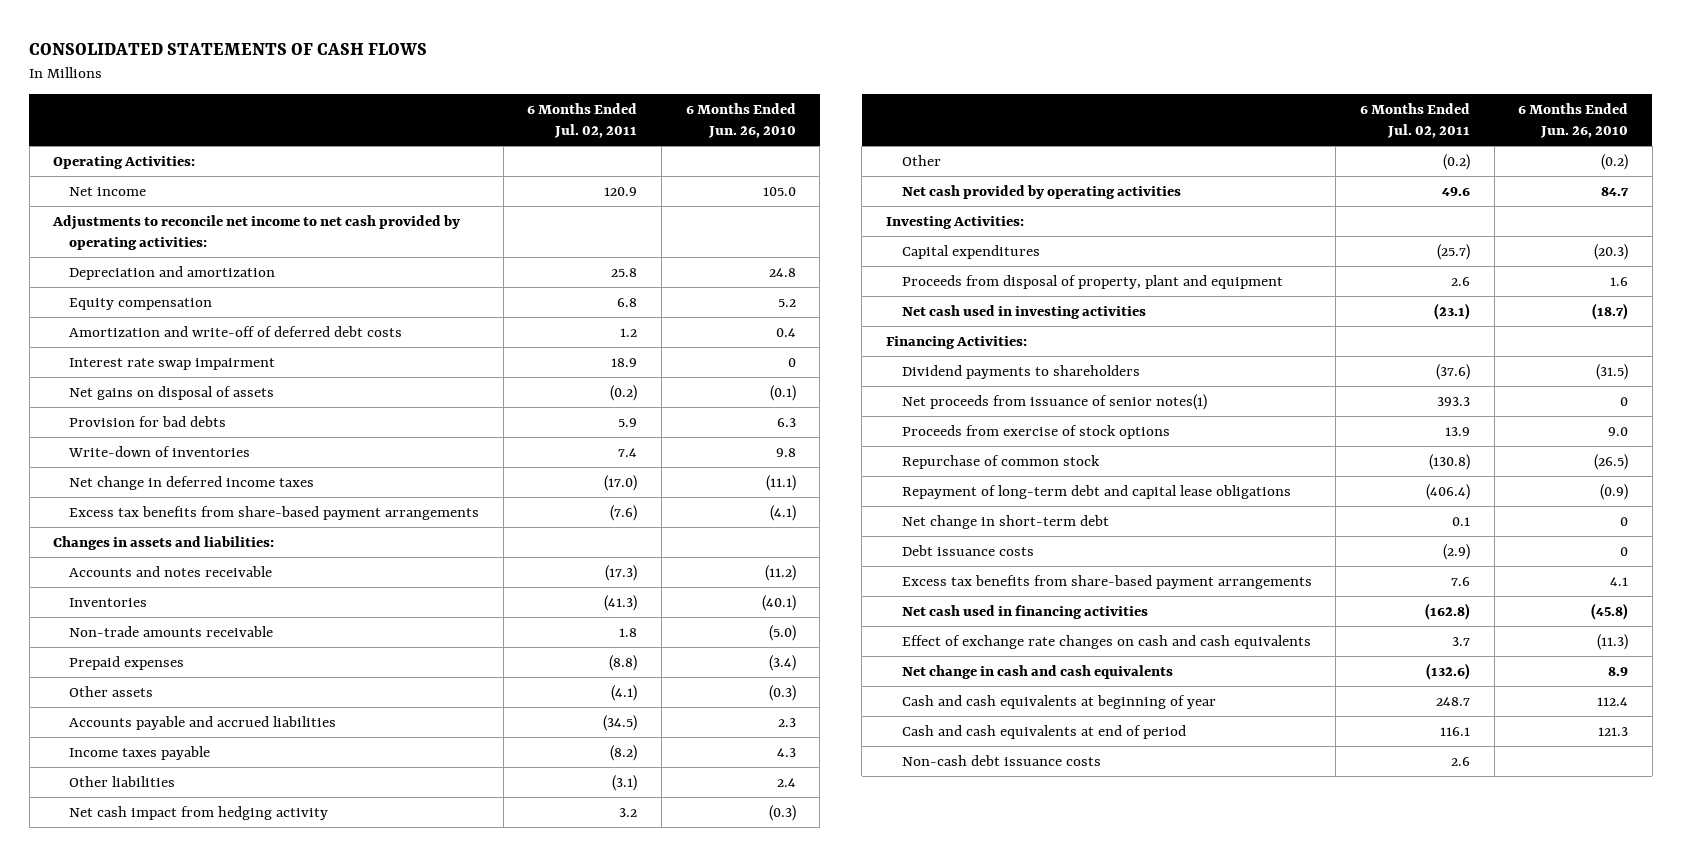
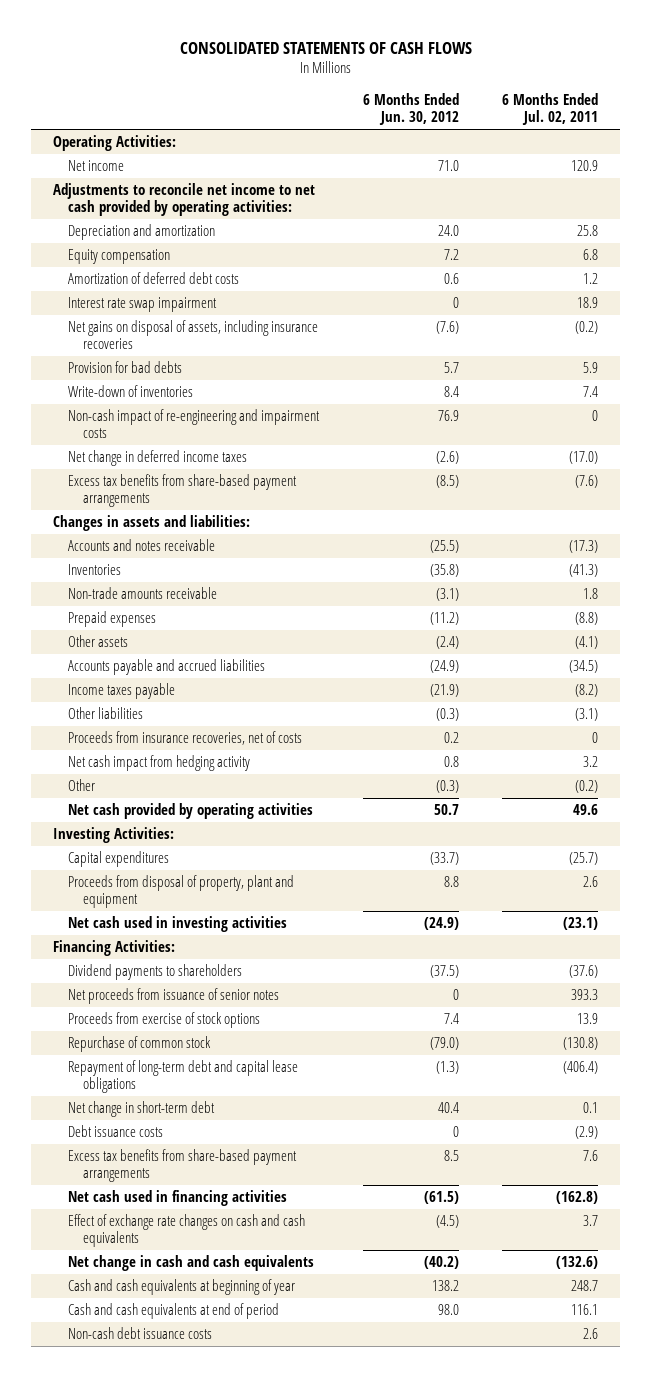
[685,103,796,139] 6 Months Ended Jun. 26, 2010 -> none
none -> [362,93,459,126] 6 Months Ended Jun. 30, 2012
[68,325,402,337] Amortization and write-off of deferred debt costs -> [68,272,240,285] Amortization of deferred debt costs
[68,385,274,400] Net gains on disposal of assets -> [68,320,319,350] Net gains on disposal of assets, including insurance recoveries
none -> [68,409,321,439] Non-cash impact of re-engineering and impairment costs
none -> [68,731,303,746] Proceeds from insurance recoveries, net of costs
[901,393,1207,410] Net proceeds from issuance of senior notes(1) -> [68,988,280,1005] Net proceeds from issuance of senior notes

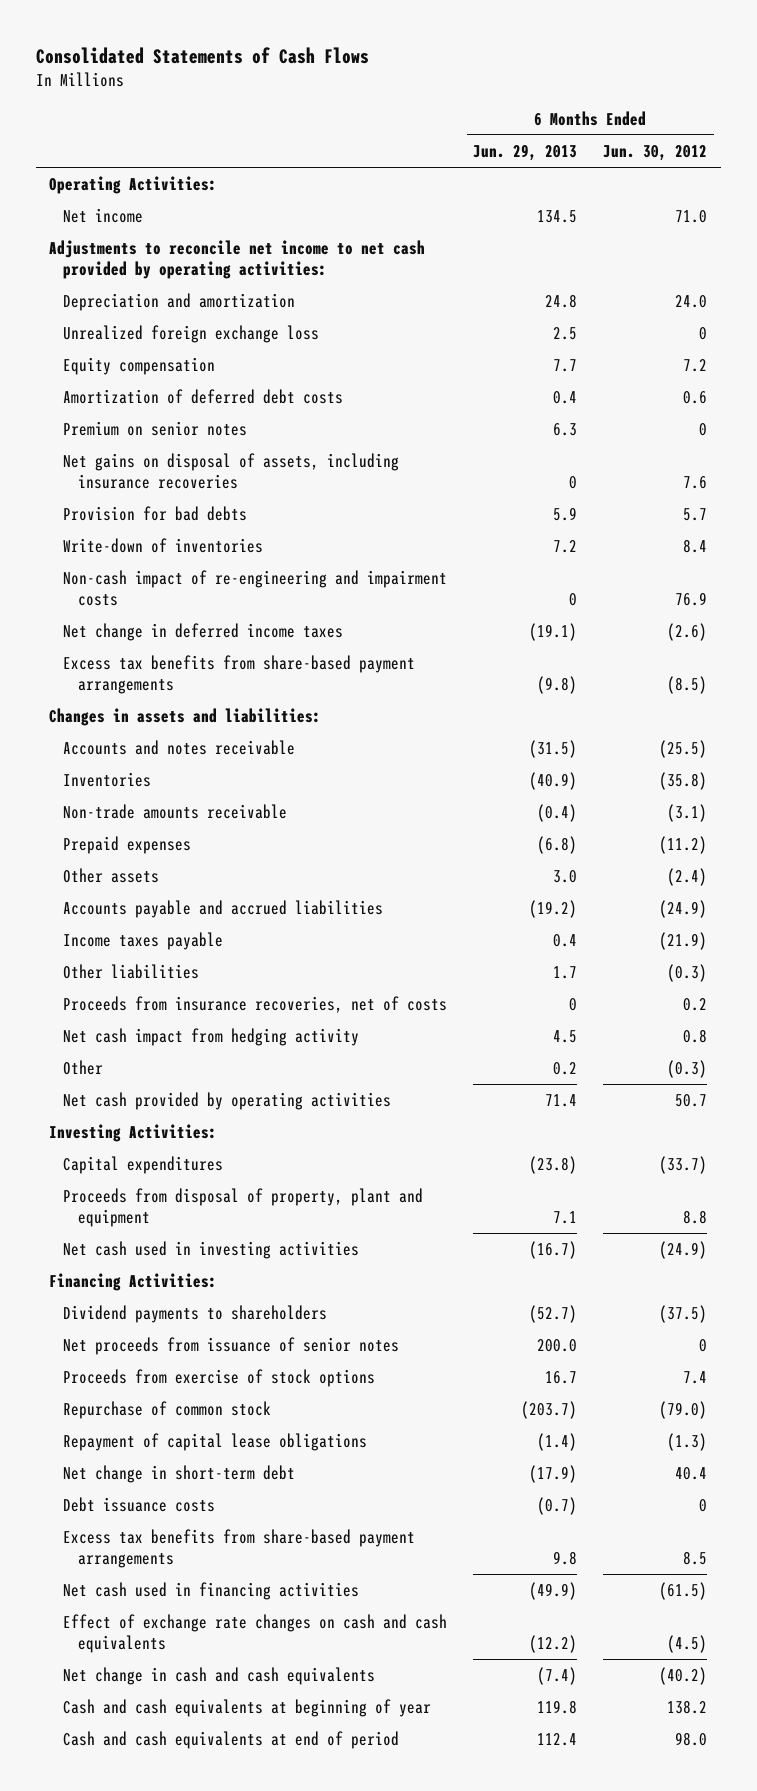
[179,41,472,54] CONSOLIDATED STATEMENTS OF CASH FLOWS -> [35,46,369,64] Consolidated Statements of Cash Flows
[502,93,599,126] 6 Months Ended Jul. 02, 2011 -> none
none -> [473,143,578,161] Jun. 29, 2013
none -> [63,325,320,344] Unrealized foreign exchange loss
[68,297,218,313] Interest rate swap impairment -> none
none -> [63,421,248,437] Premium on senior notes
[435,321,459,335] (7.6) -> [683,475,708,489] 7.6
[68,1060,299,1094] Repayment of long-term debt and capital lease obligations -> [63,1433,368,1452] Repayment of capital lease obligations
[68,1327,213,1340] Non-cash debt issuance costs -> none

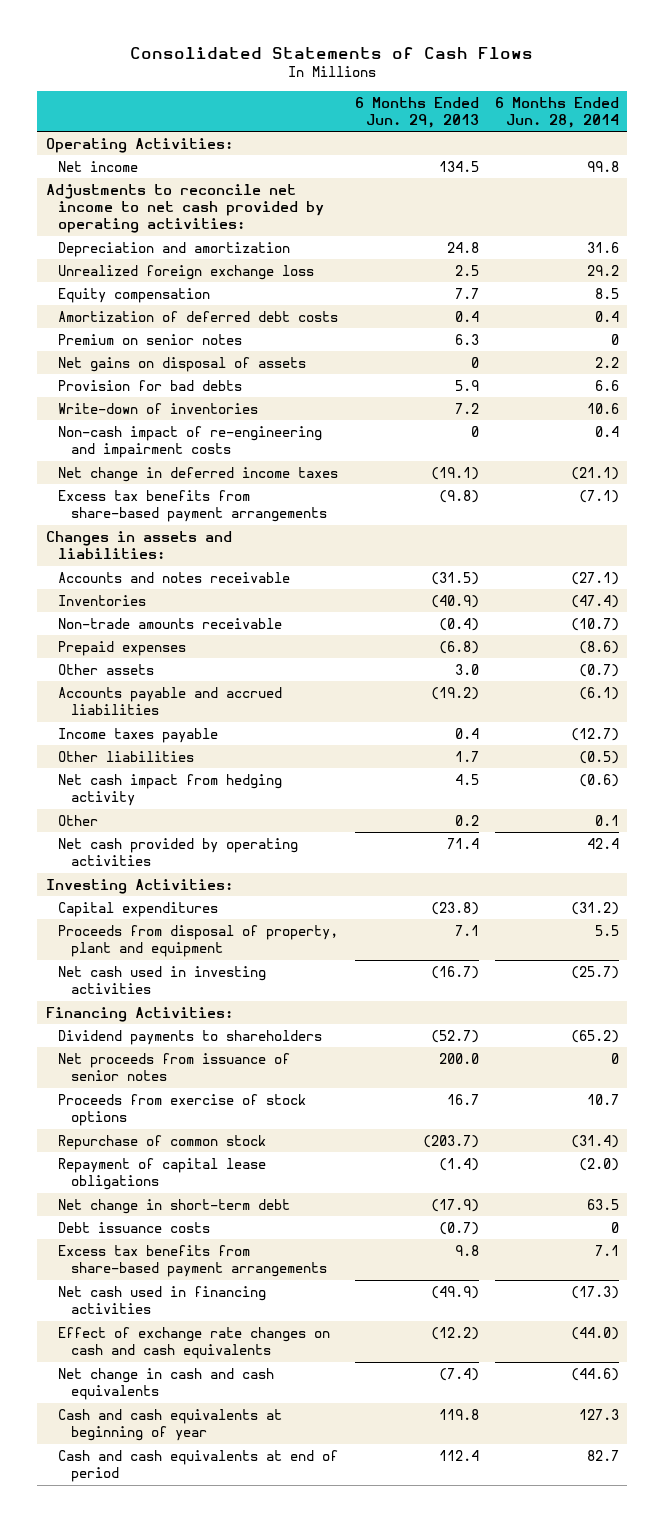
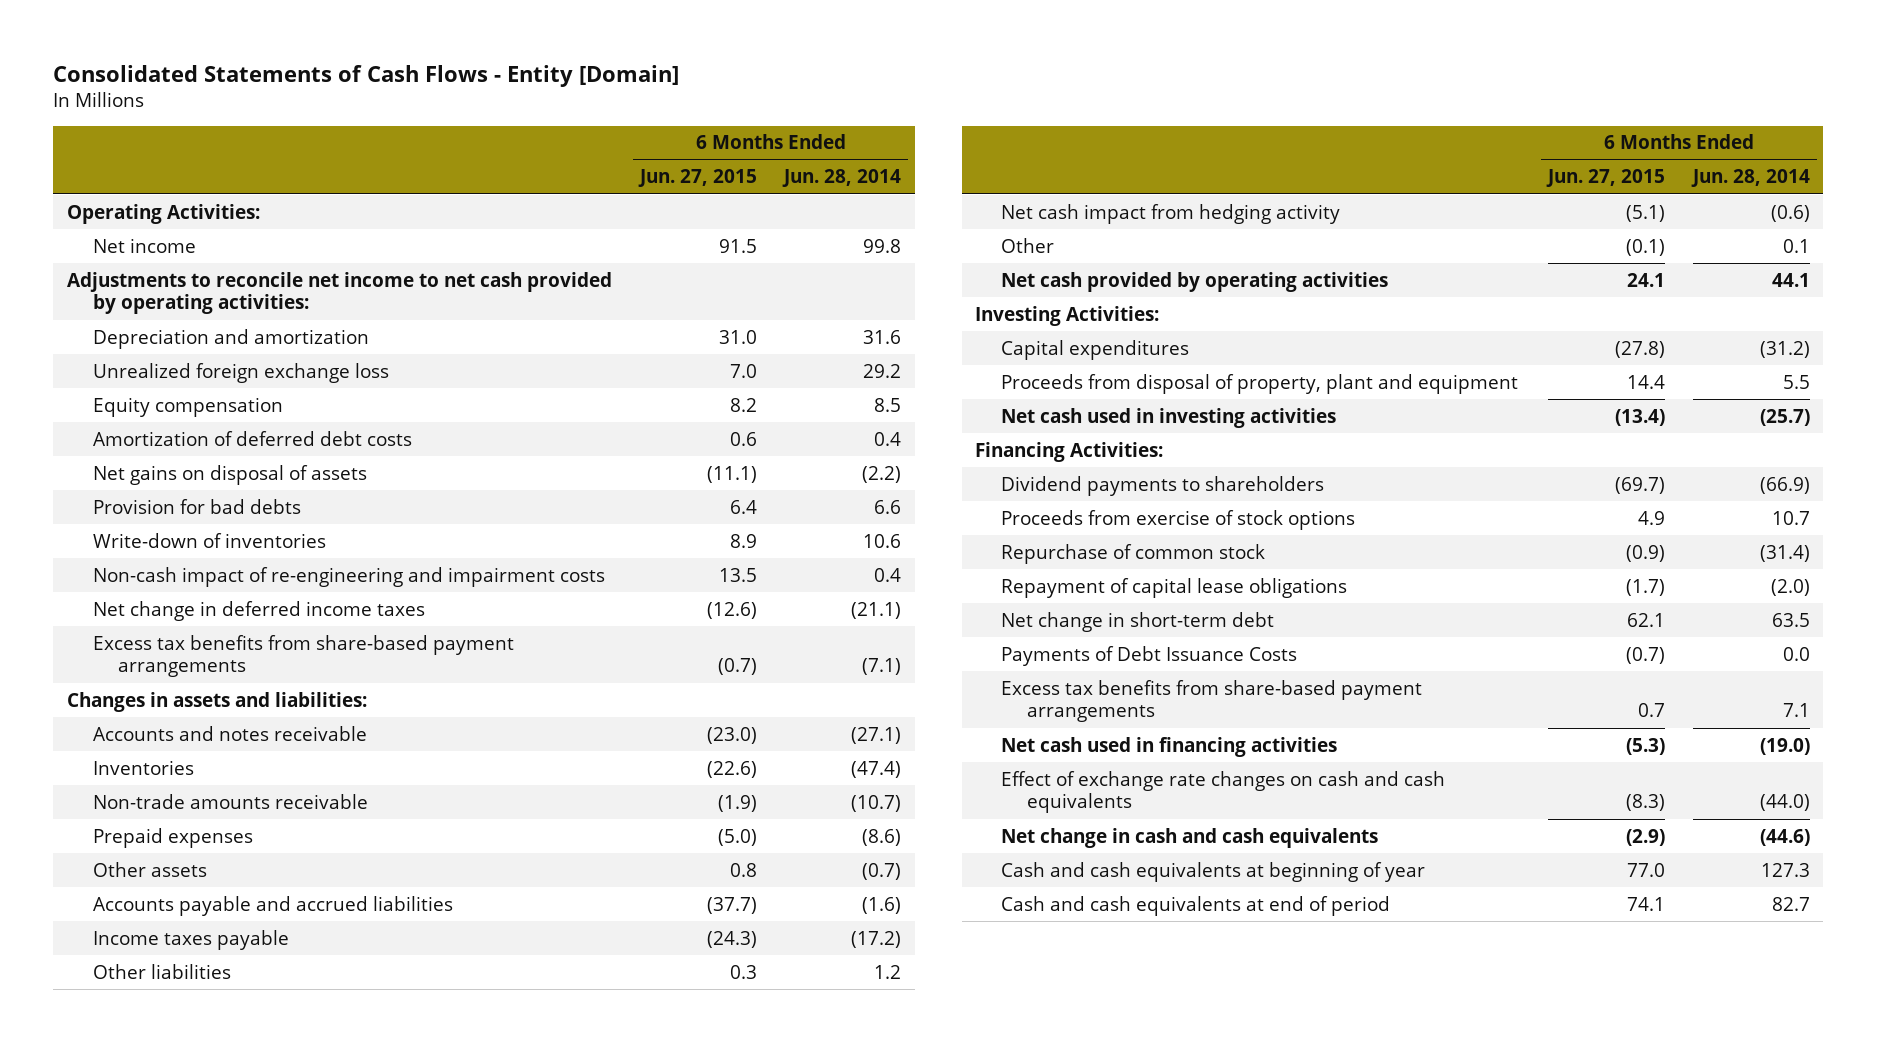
[130,46,534,59] Consolidated Statements of Cash Flows -> [53,65,680,88] Consolidated Statements of Cash Flows - Entity [Domain]
[354,96,479,128] 6 Months Ended Jun. 29, 2013 -> none
none -> [637,169,757,188] Jun. 27, 2015
[58,333,243,345] Premium on senior notes -> none
[595,356,620,368] 2.2 -> [862,465,902,483] (2.2)
[579,686,620,700] (6.1) -> [862,896,902,914] (1.6)
[571,727,620,741] (12.7) -> [851,930,902,948] (17.2)
[579,750,620,764] (0.5) -> [874,964,902,979] 1.2
[587,837,620,849] 42.4 -> [1771,272,1810,287] 44.1
[58,1052,291,1082] Net proceeds from issuance of senior notes -> none
[571,1029,620,1043] (65.2) -> [1759,476,1810,494] (66.9)
[58,1221,211,1233] Debt issuance costs -> [1001,645,1298,666] Payments of Debt Issuance Costs
[611,1221,620,1233] 0 -> [1782,646,1810,661] 0.0
[571,1285,620,1299] (17.3) -> [1759,737,1810,755] (19.0)

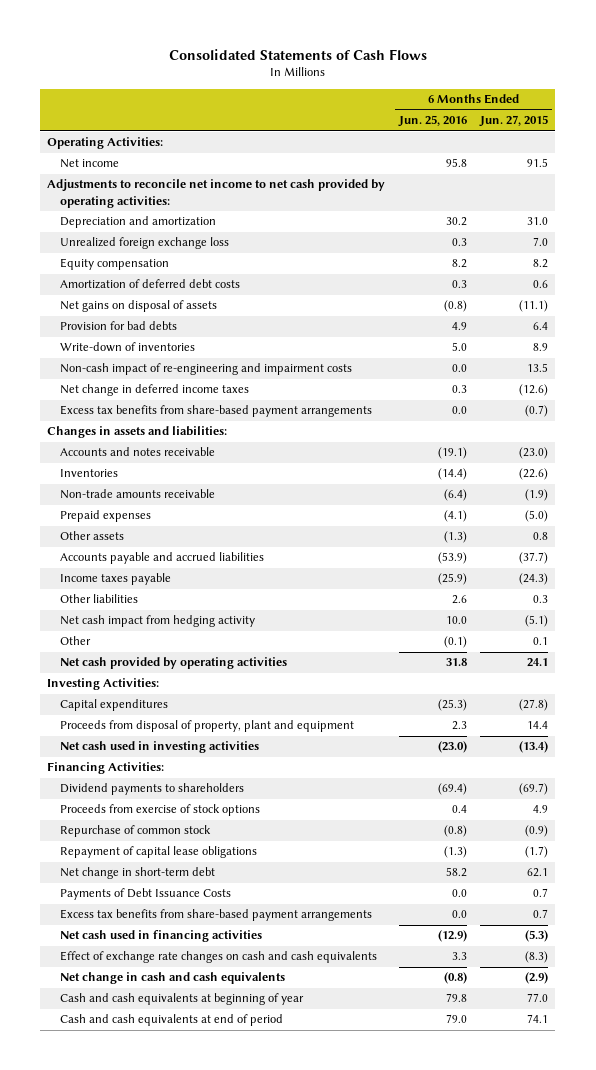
[53,65,680,88] Consolidated Statements of Cash Flows - Entity [Domain] -> [168,48,427,60] Consolidated Statements of Cash Flows
[782,169,902,188] Jun. 28, 2014 -> none
none -> [397,115,467,128] Jun. 25, 2016
[1626,238,1666,256] (0.1) -> [533,637,549,646] 0.1
[1626,646,1666,664] (0.7) -> [533,888,549,898] 0.7

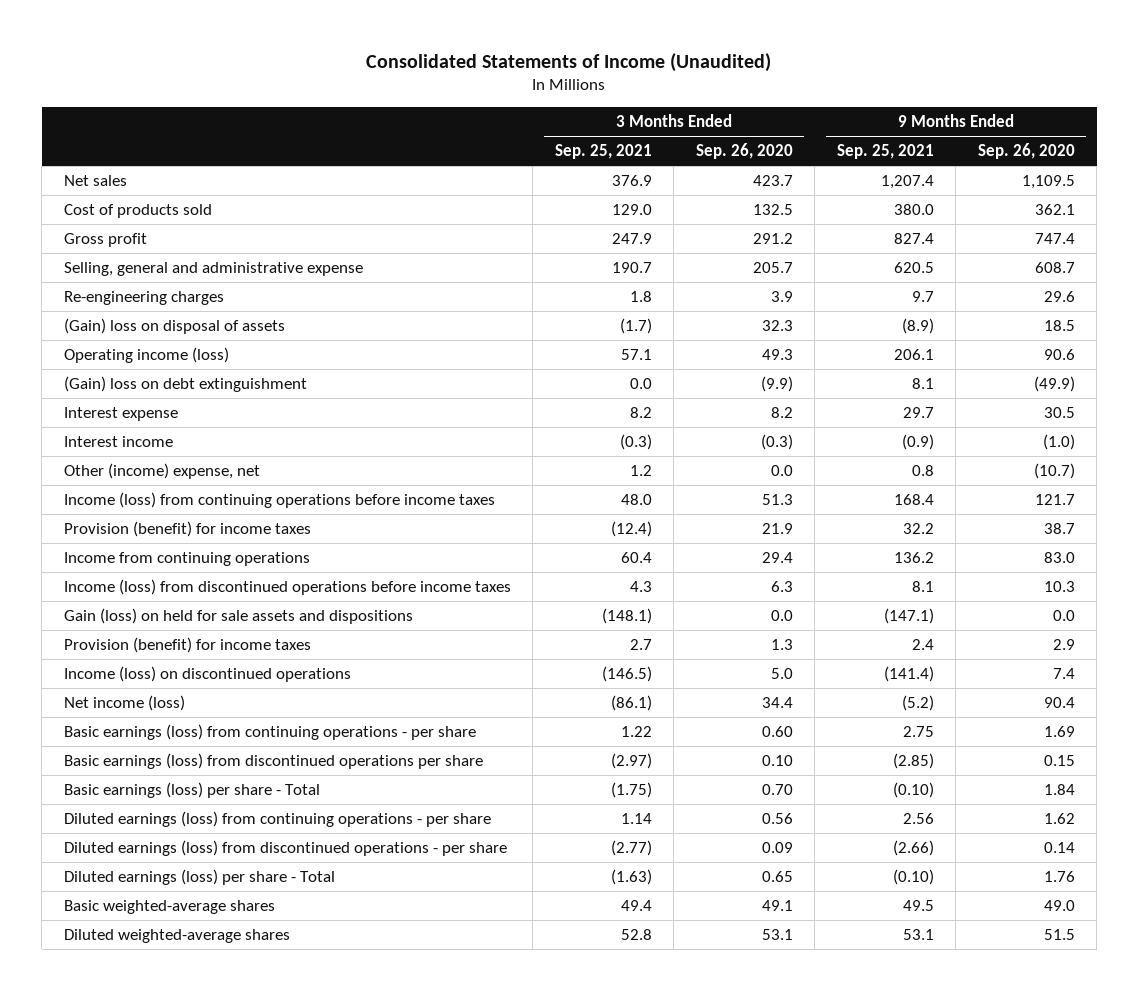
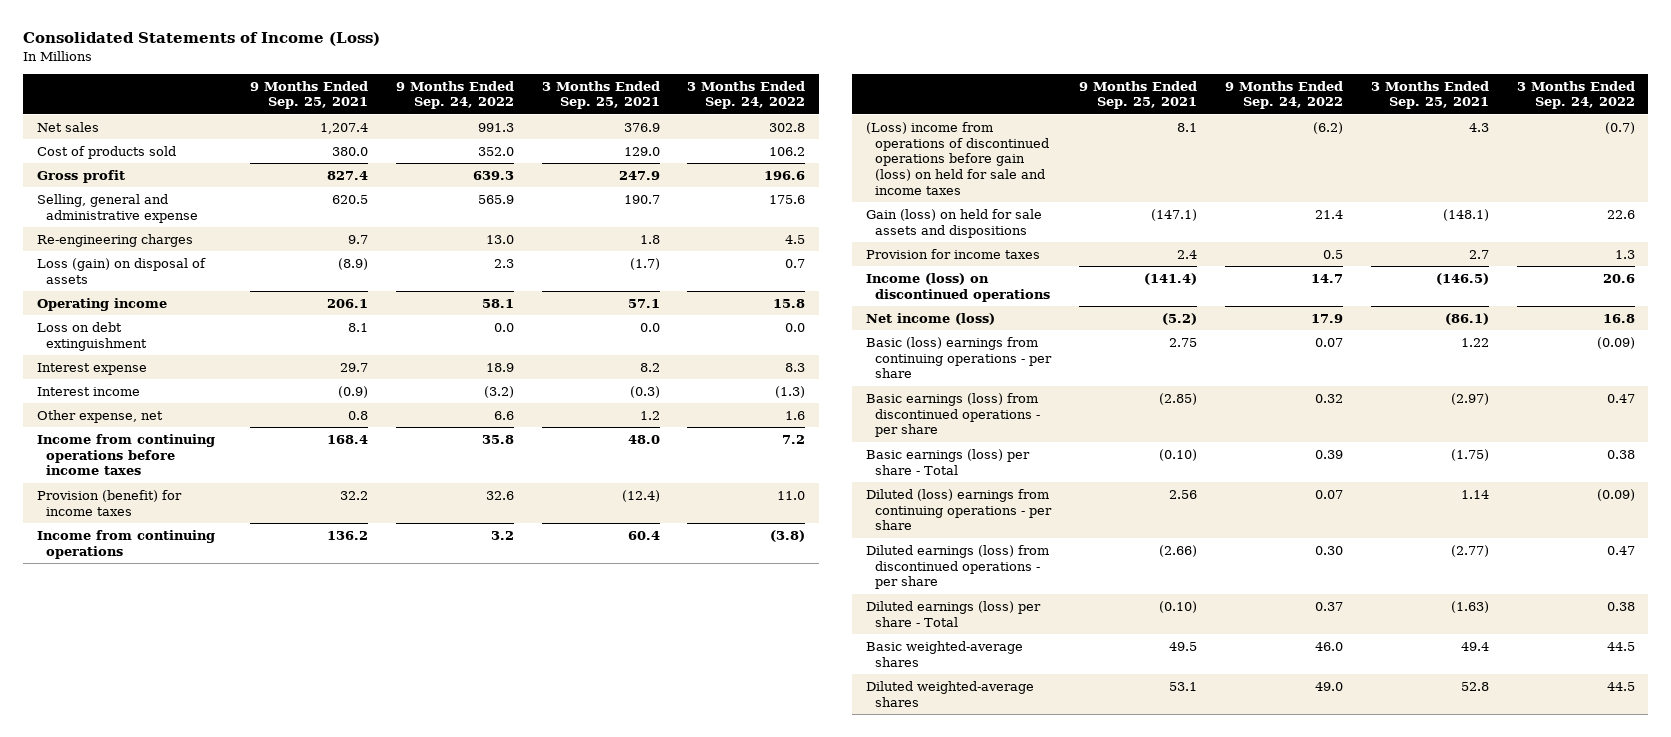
[366,52,772,72] Consolidated Statements of Income (Unaudited) -> [22,32,380,47] Consolidated Statements of Income (Loss)
[695,143,793,160] Sep. 26, 2020 -> none
[977,143,1075,160] Sep. 26, 2020 -> none
none -> [395,80,514,110] 9 Months Ended Sep. 24, 2022
none -> [687,80,806,110] 3 Months Ended Sep. 24, 2022
[63,317,285,334] (Gain) loss on disposal of assets -> [36,257,206,284] Loss (gain) on disposal of assets
[63,346,229,363] Operating income (loss) -> [36,297,167,311] Operating income
[63,375,307,392] (Gain) loss on debt extinguishment -> [36,321,147,351] Loss on debt extinguishment
[63,462,260,479] Other (income) expense, net -> [36,409,163,423] Other expense, net
[63,491,495,508] Income (loss) from continuing operations before income taxes -> [36,433,215,476] Income from continuing operations before income taxes
[63,578,511,595] Income (loss) from discontinued operations before income taxes -> [865,121,1050,195] (Loss) income from operations of discontinued operations before gain (loss) on held for sale and income taxes
[63,636,311,653] Provision (benefit) for income taxes -> [865,248,1040,259] Provision for income taxes
[63,723,476,740] Basic earnings (loss) from continuing operations - per share -> [865,336,1053,379] Basic (loss) earnings from continuing operations - per share
[63,752,483,769] Basic earnings (loss) from discontinued operations per share -> [865,392,1041,438] Basic earnings (loss) from discontinued operations - per share
[63,810,491,827] Diluted earnings (loss) from continuing operations - per share -> [865,488,1053,531] Diluted (loss) earnings from continuing operations - per share

